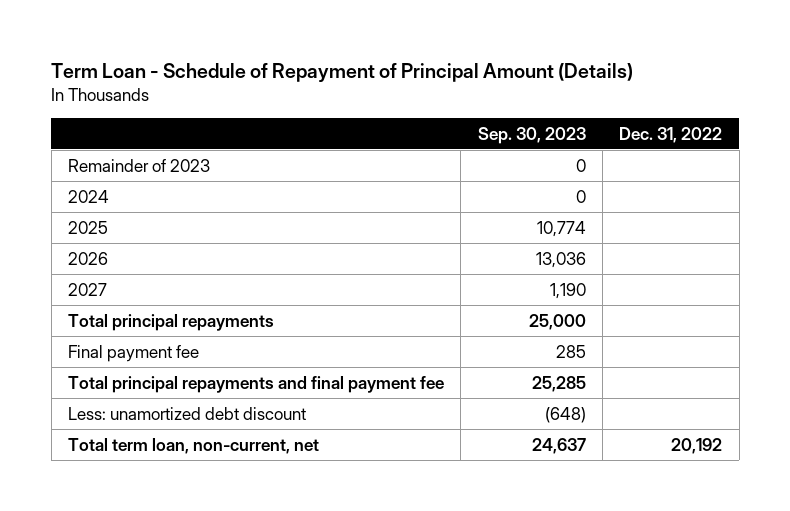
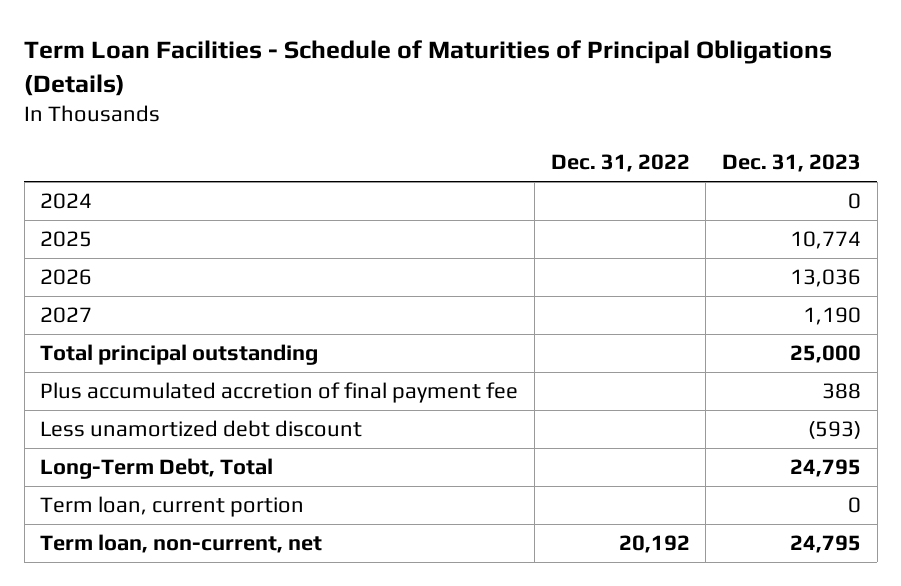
[51,62,634,82] Term Loan - Schedule of Repayment of Principal Amount (Details) -> [24,39,833,96] Term Loan Facilities - Schedule of Maturities of Principal Obligations (Details)
[477,126,586,144] Sep. 30, 2023 -> none
none -> [722,154,862,173] Dec. 31, 2023
[68,158,211,172] Remainder of 2023 -> none
[68,375,445,393] Total principal repayments and final payment fee -> none
[68,313,275,331] Total principal repayments -> [40,344,319,366] Total principal outstanding
[68,344,200,362] Final payment fee -> [40,382,519,404] Plus accumulated accretion of final payment fee
[68,406,307,420] Less: unamortized debt discount -> [40,420,363,438] Less unamortized debt discount
none -> [40,458,274,480] Long-Term Debt, Total
none -> [40,496,305,518] Term loan, current portion
[68,437,320,454] Total term loan, non-current, net -> [40,534,323,554] Term loan, non-current, net

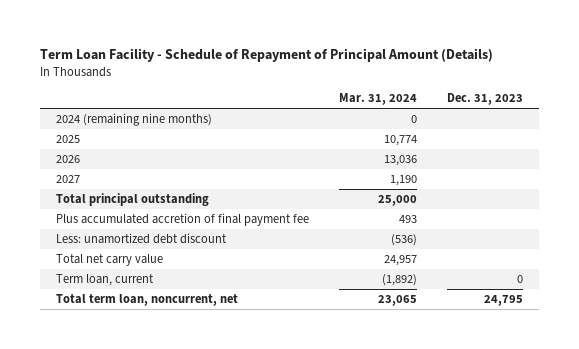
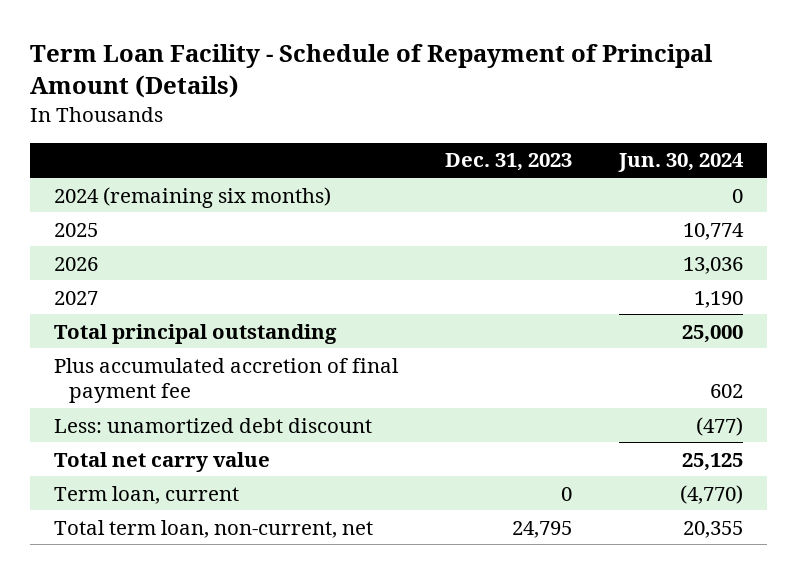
[338,93,417,106] Mar. 31, 2024 -> none
none -> [618,153,745,173] Jun. 30, 2024
[55,113,212,127] 2024 (remaining nine months) -> [53,186,331,208] 2024 (remaining six months)
[55,294,238,307] Total term loan, noncurrent, net -> [53,519,373,538] Total term loan, non-current, net

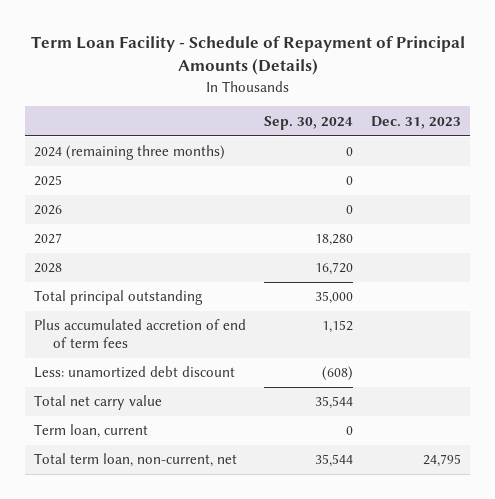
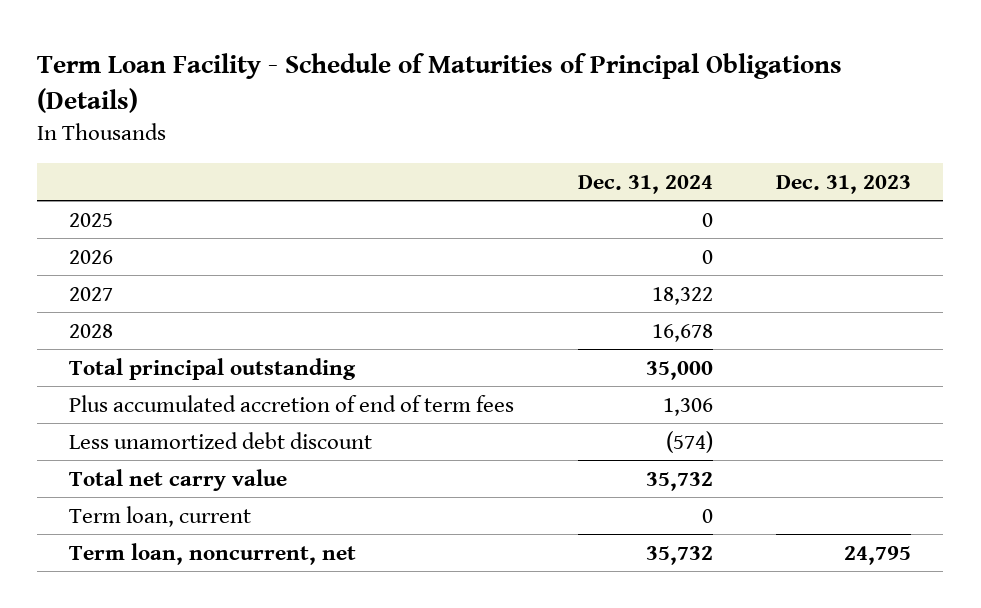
[30,36,465,76] Term Loan Facility - Schedule of Repayment of Principal Amounts (Details) -> [37,53,843,113] Term Loan Facility - Schedule of Maturities of Principal Obligations (Details)
[264,115,354,130] Sep. 30, 2024 -> none
none -> [577,174,713,194] Dec. 31, 2024
[34,145,226,161] 2024 (remaining three months) -> none
[34,366,236,379] Less: unamortized debt discount -> [69,431,373,449] Less unamortized debt discount
[34,453,238,468] Total term loan, non-current, net -> [69,542,357,565] Term loan, noncurrent, net

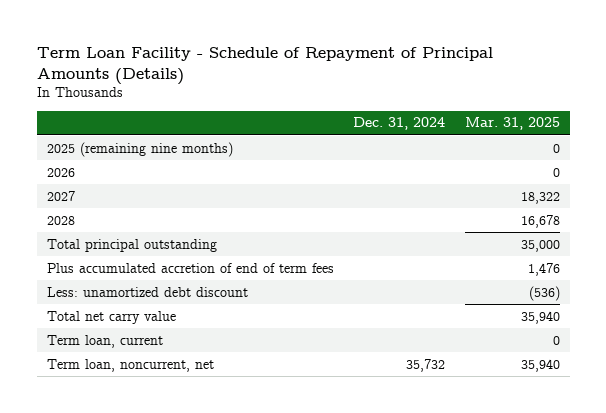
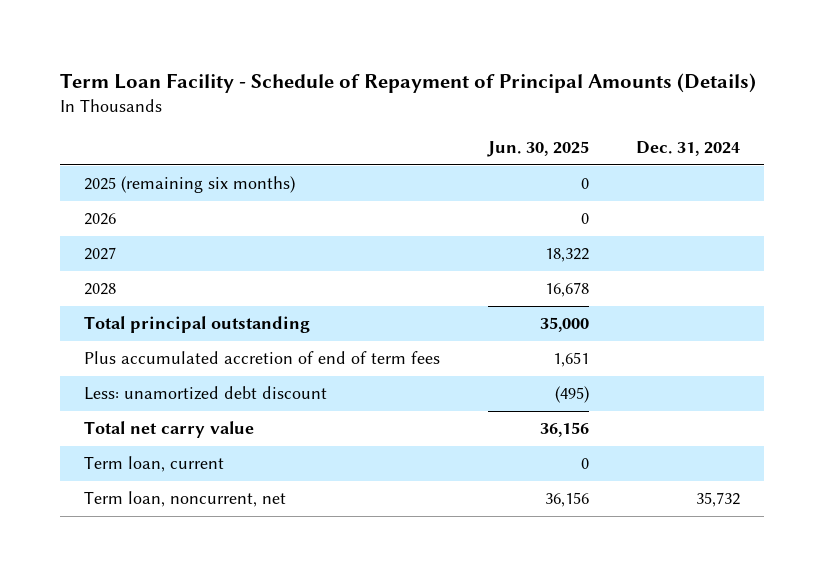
[464,117,560,131] Mar. 31, 2025 -> none
none -> [486,141,589,158] Jun. 30, 2025
[46,141,233,157] 2025 (remaining nine months) -> [83,176,295,194] 2025 (remaining six months)

